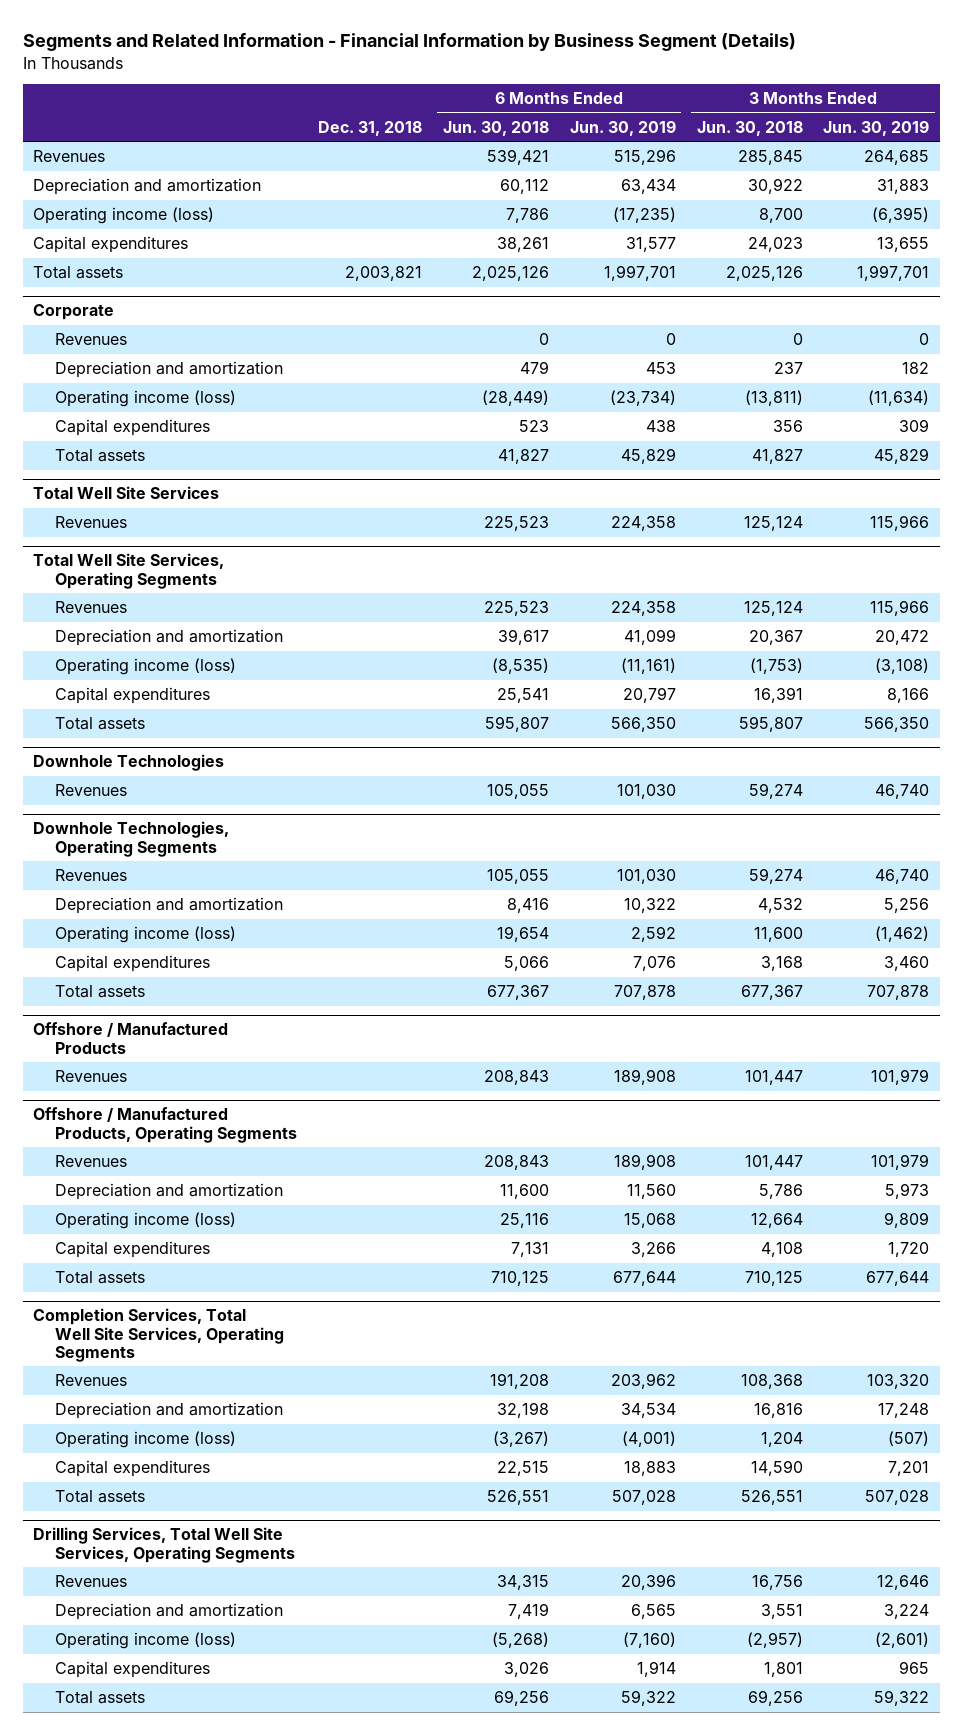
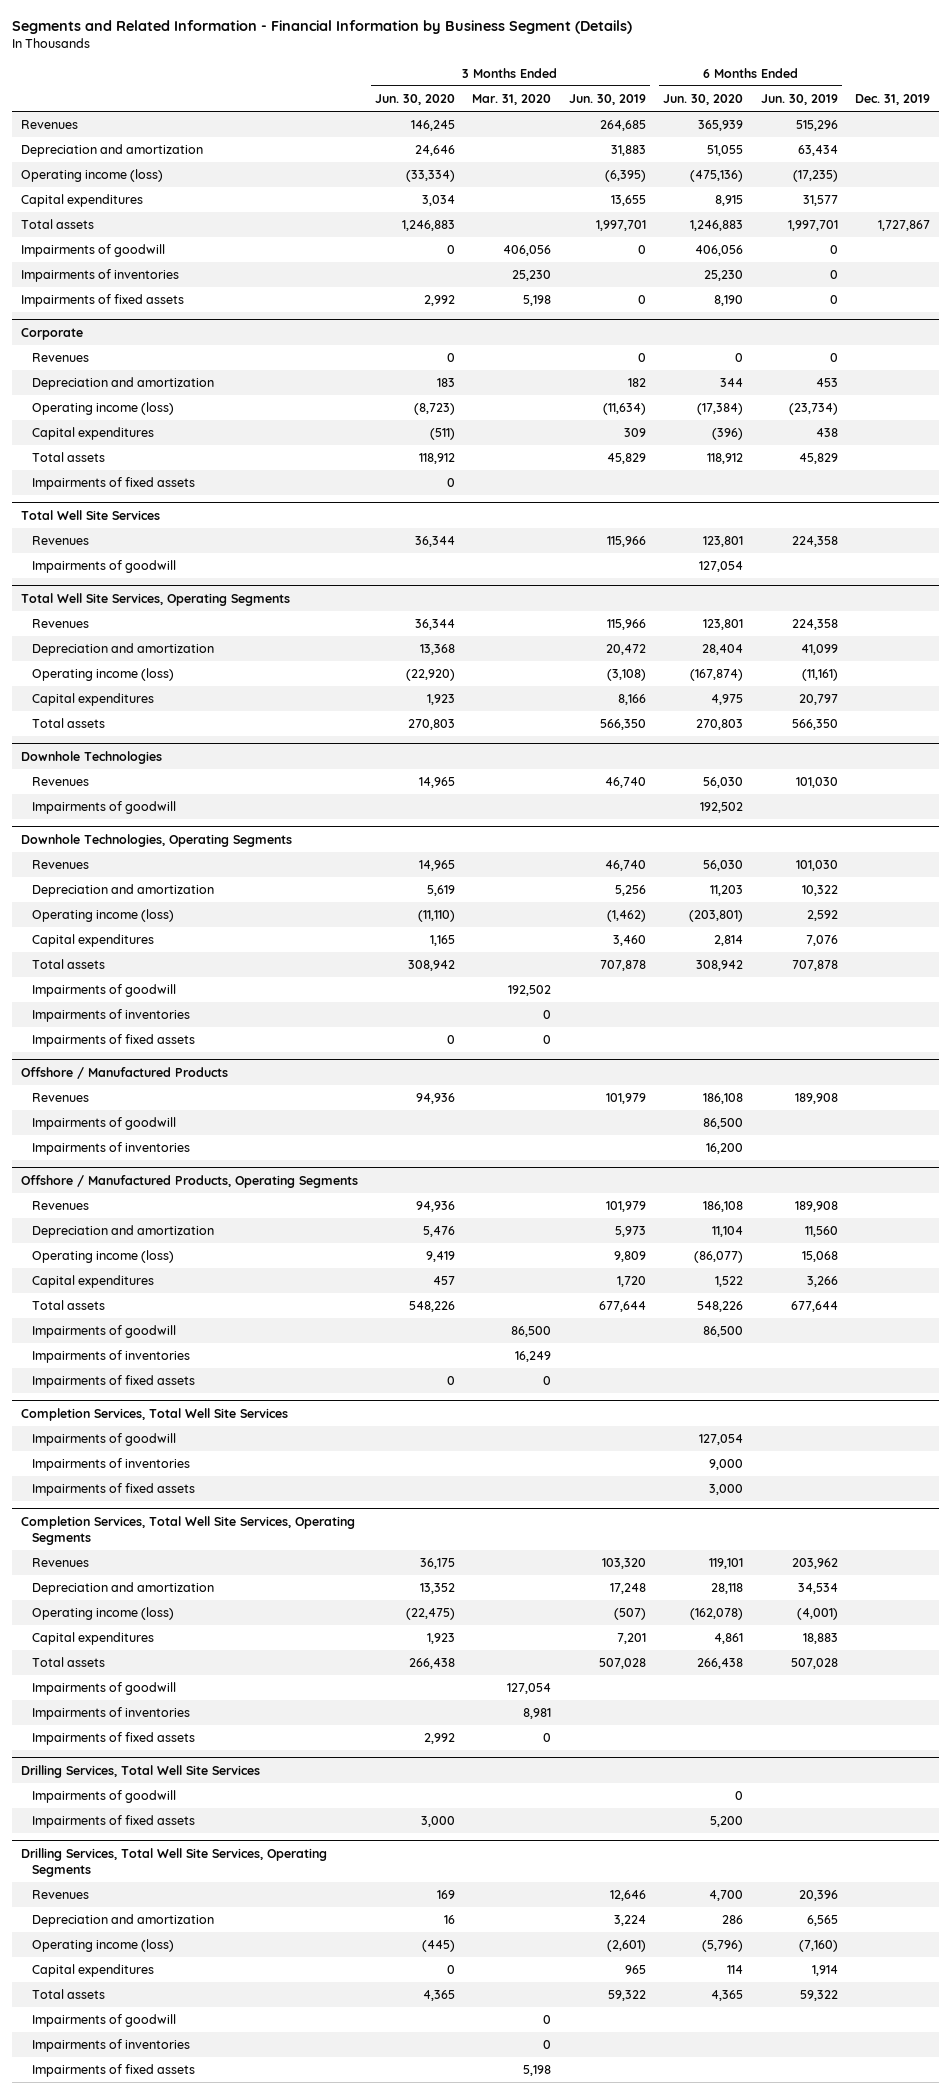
[317,120,422,136] Dec. 31, 2018 -> none
[442,120,549,136] Jun. 30, 2018 -> none
[696,120,803,136] Jun. 30, 2018 -> none
none -> [374,94,455,106] Jun. 30, 2020
none -> [472,94,552,106] Mar. 31, 2020
none -> [663,94,744,106] Jun. 30, 2020
none -> [855,94,931,106] Dec. 31, 2019
none -> [20,244,165,258] Impairments of goodwill
none -> [20,269,179,283] Impairments of inventories
none -> [20,294,184,308] Impairments of fixed assets
none -> [32,477,196,491] Impairments of fixed assets
none -> [32,560,177,574] Impairments of goodwill
none -> [32,801,177,815] Impairments of goodwill
none -> [32,984,177,998] Impairments of goodwill
none -> [32,1009,191,1023] Impairments of inventories
none -> [32,1034,196,1048] Impairments of fixed assets
none -> [32,1117,177,1131] Impairments of goodwill
none -> [32,1142,191,1156] Impairments of inventories
none -> [32,1325,177,1339] Impairments of goodwill
none -> [32,1350,191,1364] Impairments of inventories
none -> [32,1375,196,1389] Impairments of fixed assets
none -> [20,1407,288,1421] Completion Services, Total Well Site Services
none -> [32,1433,177,1447] Impairments of goodwill
none -> [32,1458,191,1472] Impairments of inventories
none -> [32,1483,196,1497] Impairments of fixed assets
none -> [32,1682,177,1696] Impairments of goodwill
none -> [32,1707,191,1721] Impairments of inventories
none -> [32,1732,196,1746] Impairments of fixed assets
none -> [20,1764,260,1778] Drilling Services, Total Well Site Services
none -> [32,1790,177,1804] Impairments of goodwill
none -> [32,1815,196,1829] Impairments of fixed assets
none -> [32,2014,177,2028] Impairments of goodwill
none -> [32,2039,191,2053] Impairments of inventories
none -> [32,2064,196,2078] Impairments of fixed assets

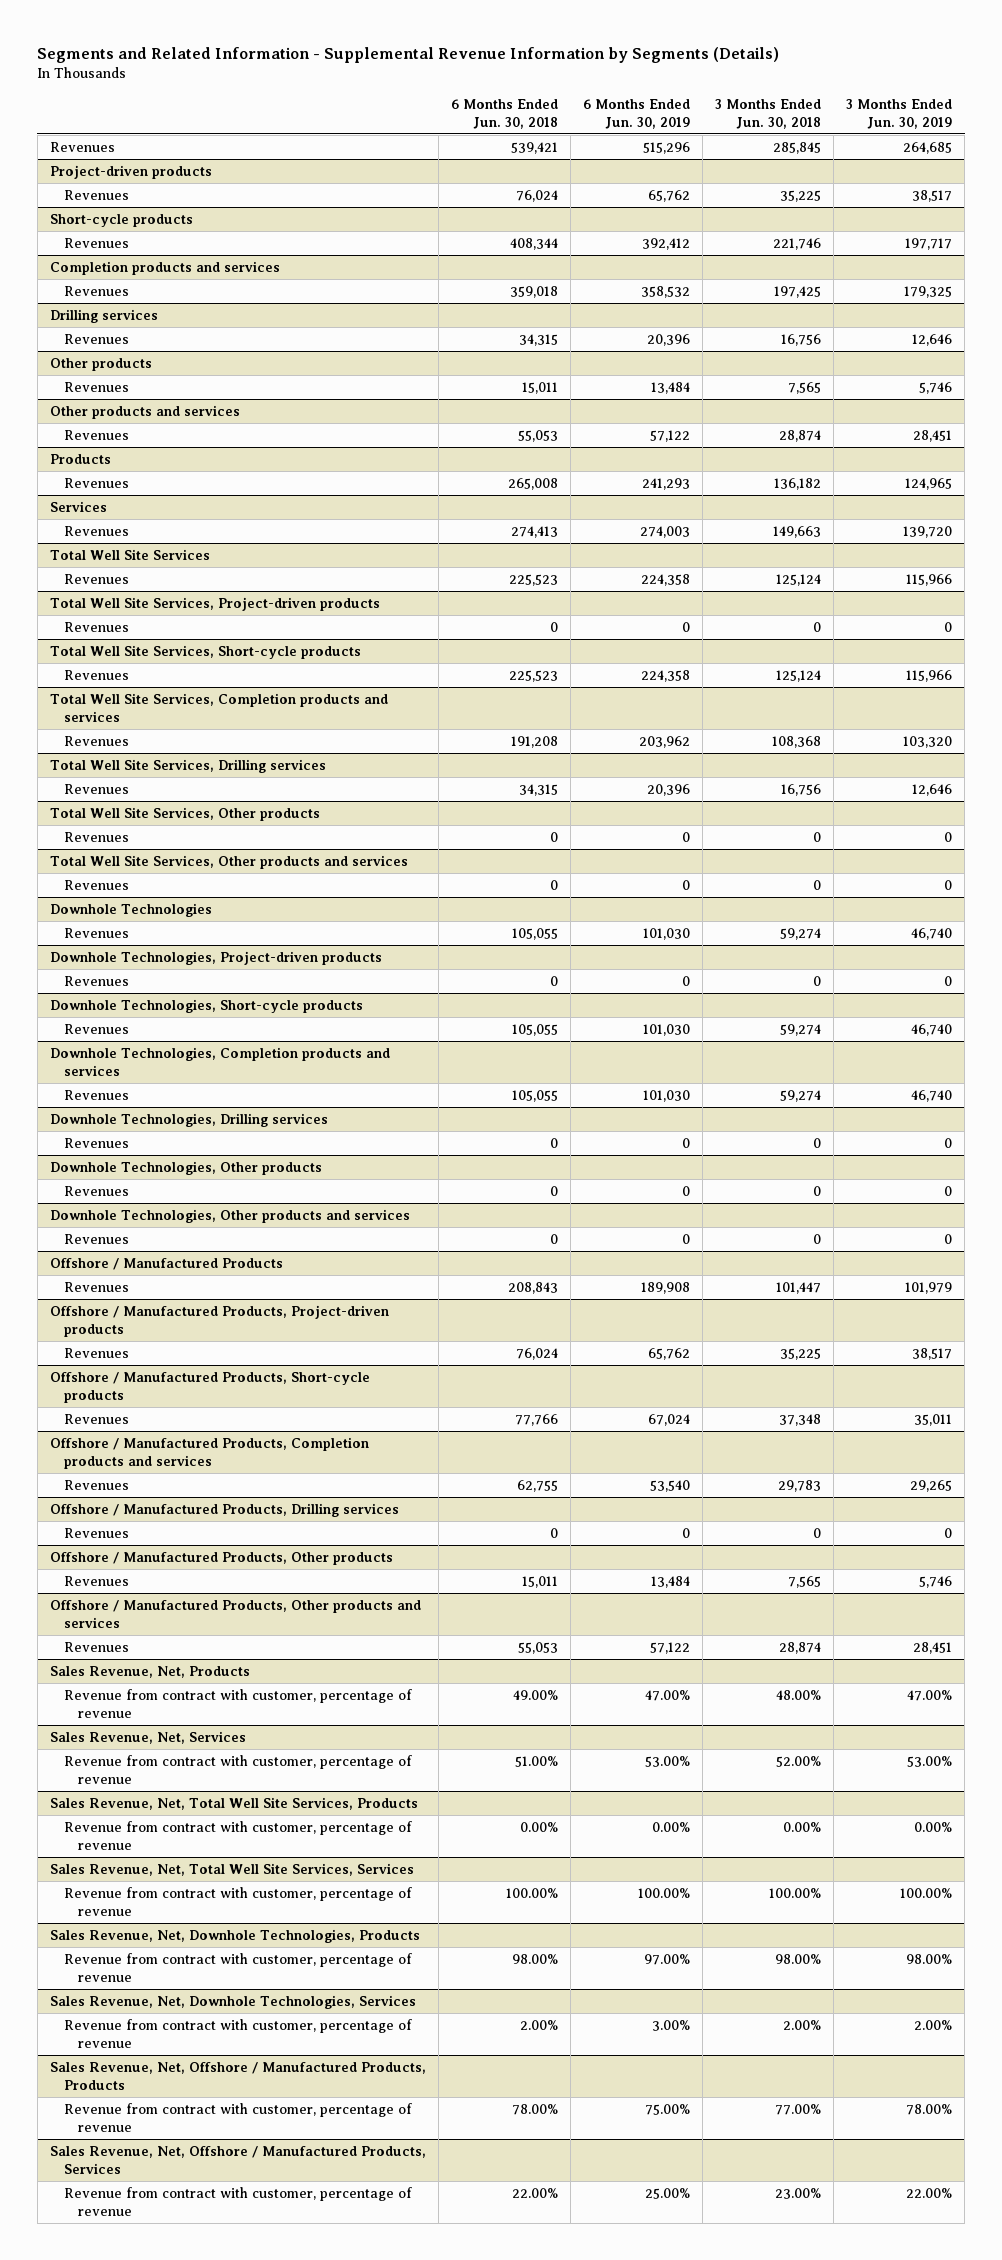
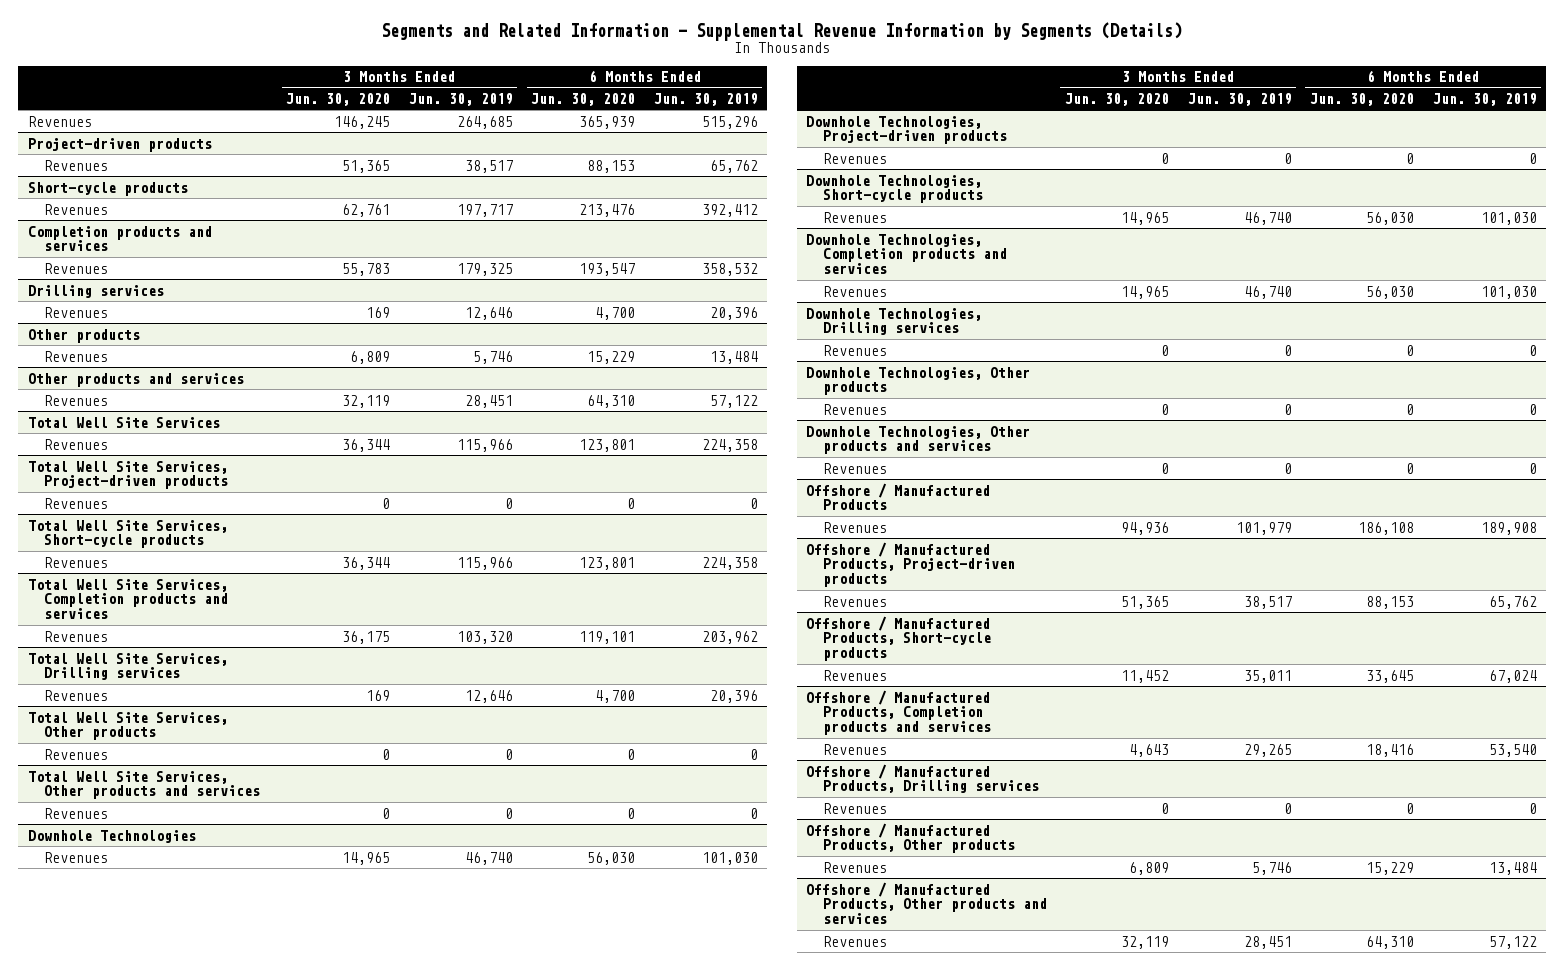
[450,98,558,129] 6 Months Ended Jun. 30, 2018 -> none
[715,98,822,129] 3 Months Ended Jun. 30, 2018 -> none
none -> [286,92,391,106] Jun. 30, 2020
none -> [531,92,636,106] Jun. 30, 2020
[49,453,111,464] Products -> none
[64,477,130,488] Revenues -> none
[49,500,107,512] Services -> none
[64,525,130,536] Revenues -> none
[49,1665,250,1678] Sales Revenue, Net, Products -> none
[64,1688,413,1718] Revenue from contract with customer, percentage of revenue -> none
[49,1730,246,1744] Sales Revenue, Net, Services -> none
[64,1754,413,1784] Revenue from contract with customer, percentage of revenue -> none
[49,1796,418,1810] Sales Revenue, Net, Total Well Site Services, Products -> none
[64,1820,413,1850] Revenue from contract with customer, percentage of revenue -> none
[49,1862,414,1876] Sales Revenue, Net, Total Well Site Services, Services -> none
[64,1886,413,1916] Revenue from contract with customer, percentage of revenue -> none
[49,1928,420,1943] Sales Revenue, Net, Downhole Technologies, Products -> none
[64,1952,413,1982] Revenue from contract with customer, percentage of revenue -> none
[49,1994,416,2009] Sales Revenue, Net, Downhole Technologies, Services -> none
[64,2018,413,2048] Revenue from contract with customer, percentage of revenue -> none
[49,2061,426,2090] Sales Revenue, Net, Offshore / Manufactured Products, Products -> none
[64,2102,413,2132] Revenue from contract with customer, percentage of revenue -> none
[49,2145,426,2174] Sales Revenue, Net, Offshore / Manufactured Products, Services -> none
[64,2186,413,2216] Revenue from contract with customer, percentage of revenue -> none

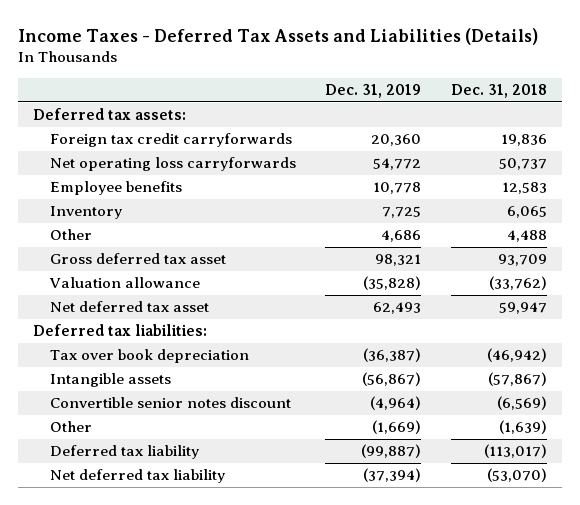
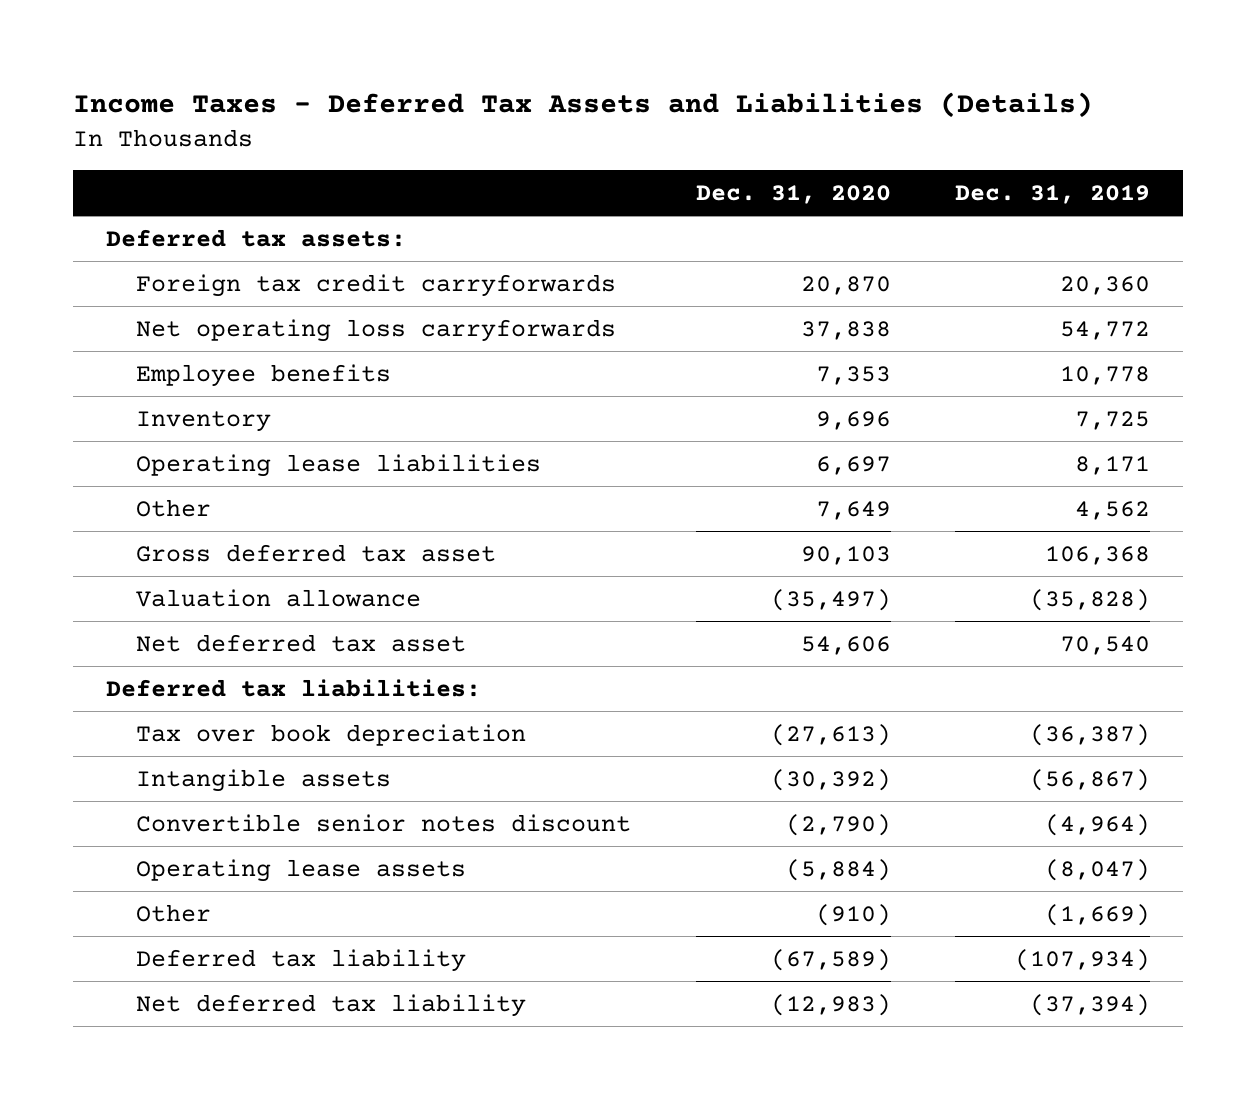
[451,84,548,99] Dec. 31, 2018 -> none
none -> [695,185,891,205] Dec. 31, 2020
none -> [135,453,541,477] Operating lease liabilities
[381,230,422,243] 4,686 -> [1075,500,1151,520] 4,562
[375,254,422,267] 98,321 -> [1045,545,1151,565] 106,368
[373,302,422,315] 62,493 -> [1060,635,1151,655] 70,540
none -> [135,858,466,882] Operating lease assets
[361,444,422,459] (99,887) -> [1015,948,1151,971] (107,934)

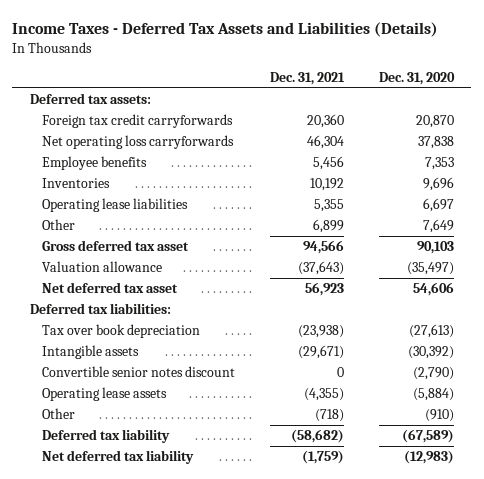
[955,185,1151,205] Dec. 31, 2019 -> none
none -> [269,72,345,86] Dec. 31, 2021
[135,410,271,432] Inventory -> [41,178,110,189] Inventories

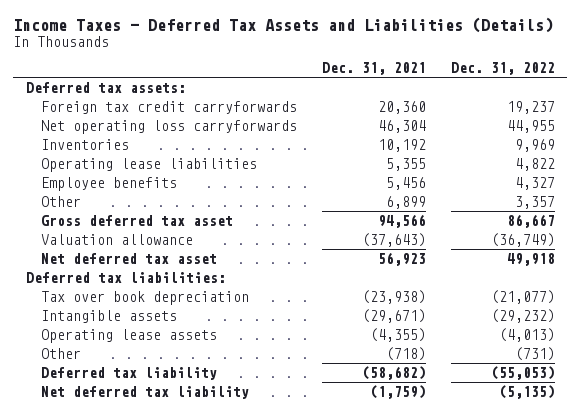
[378,72,455,86] Dec. 31, 2020 -> none
none -> [450,62,555,76] Dec. 31, 2022
[41,156,147,171] Employee benefits -> [40,176,177,191] Employee benefits
[41,366,235,378] Convertible senior notes discount -> none

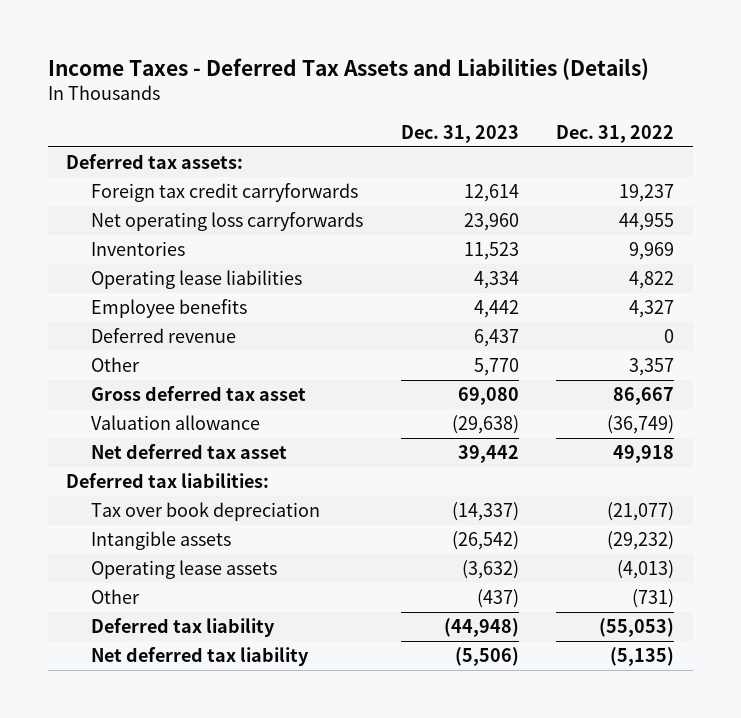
[321,62,426,76] Dec. 31, 2021 -> none
none -> [400,125,519,144] Dec. 31, 2023
none -> [91,327,237,343] Deferred revenue

